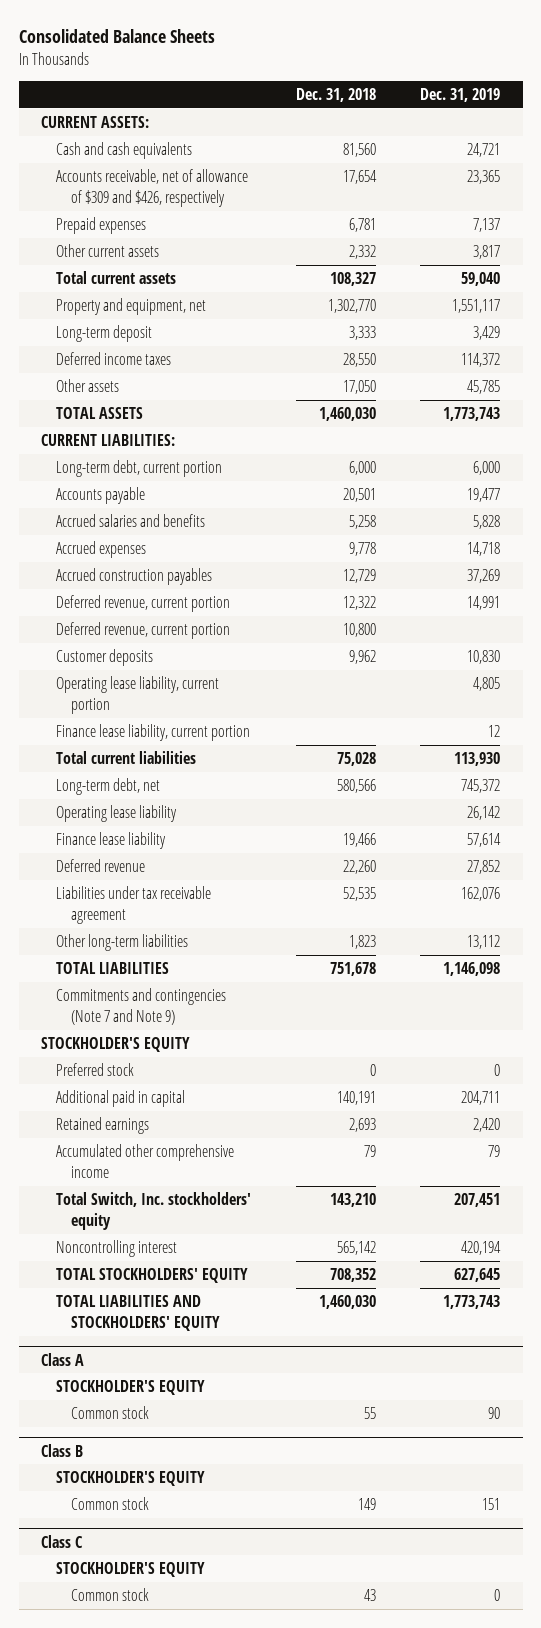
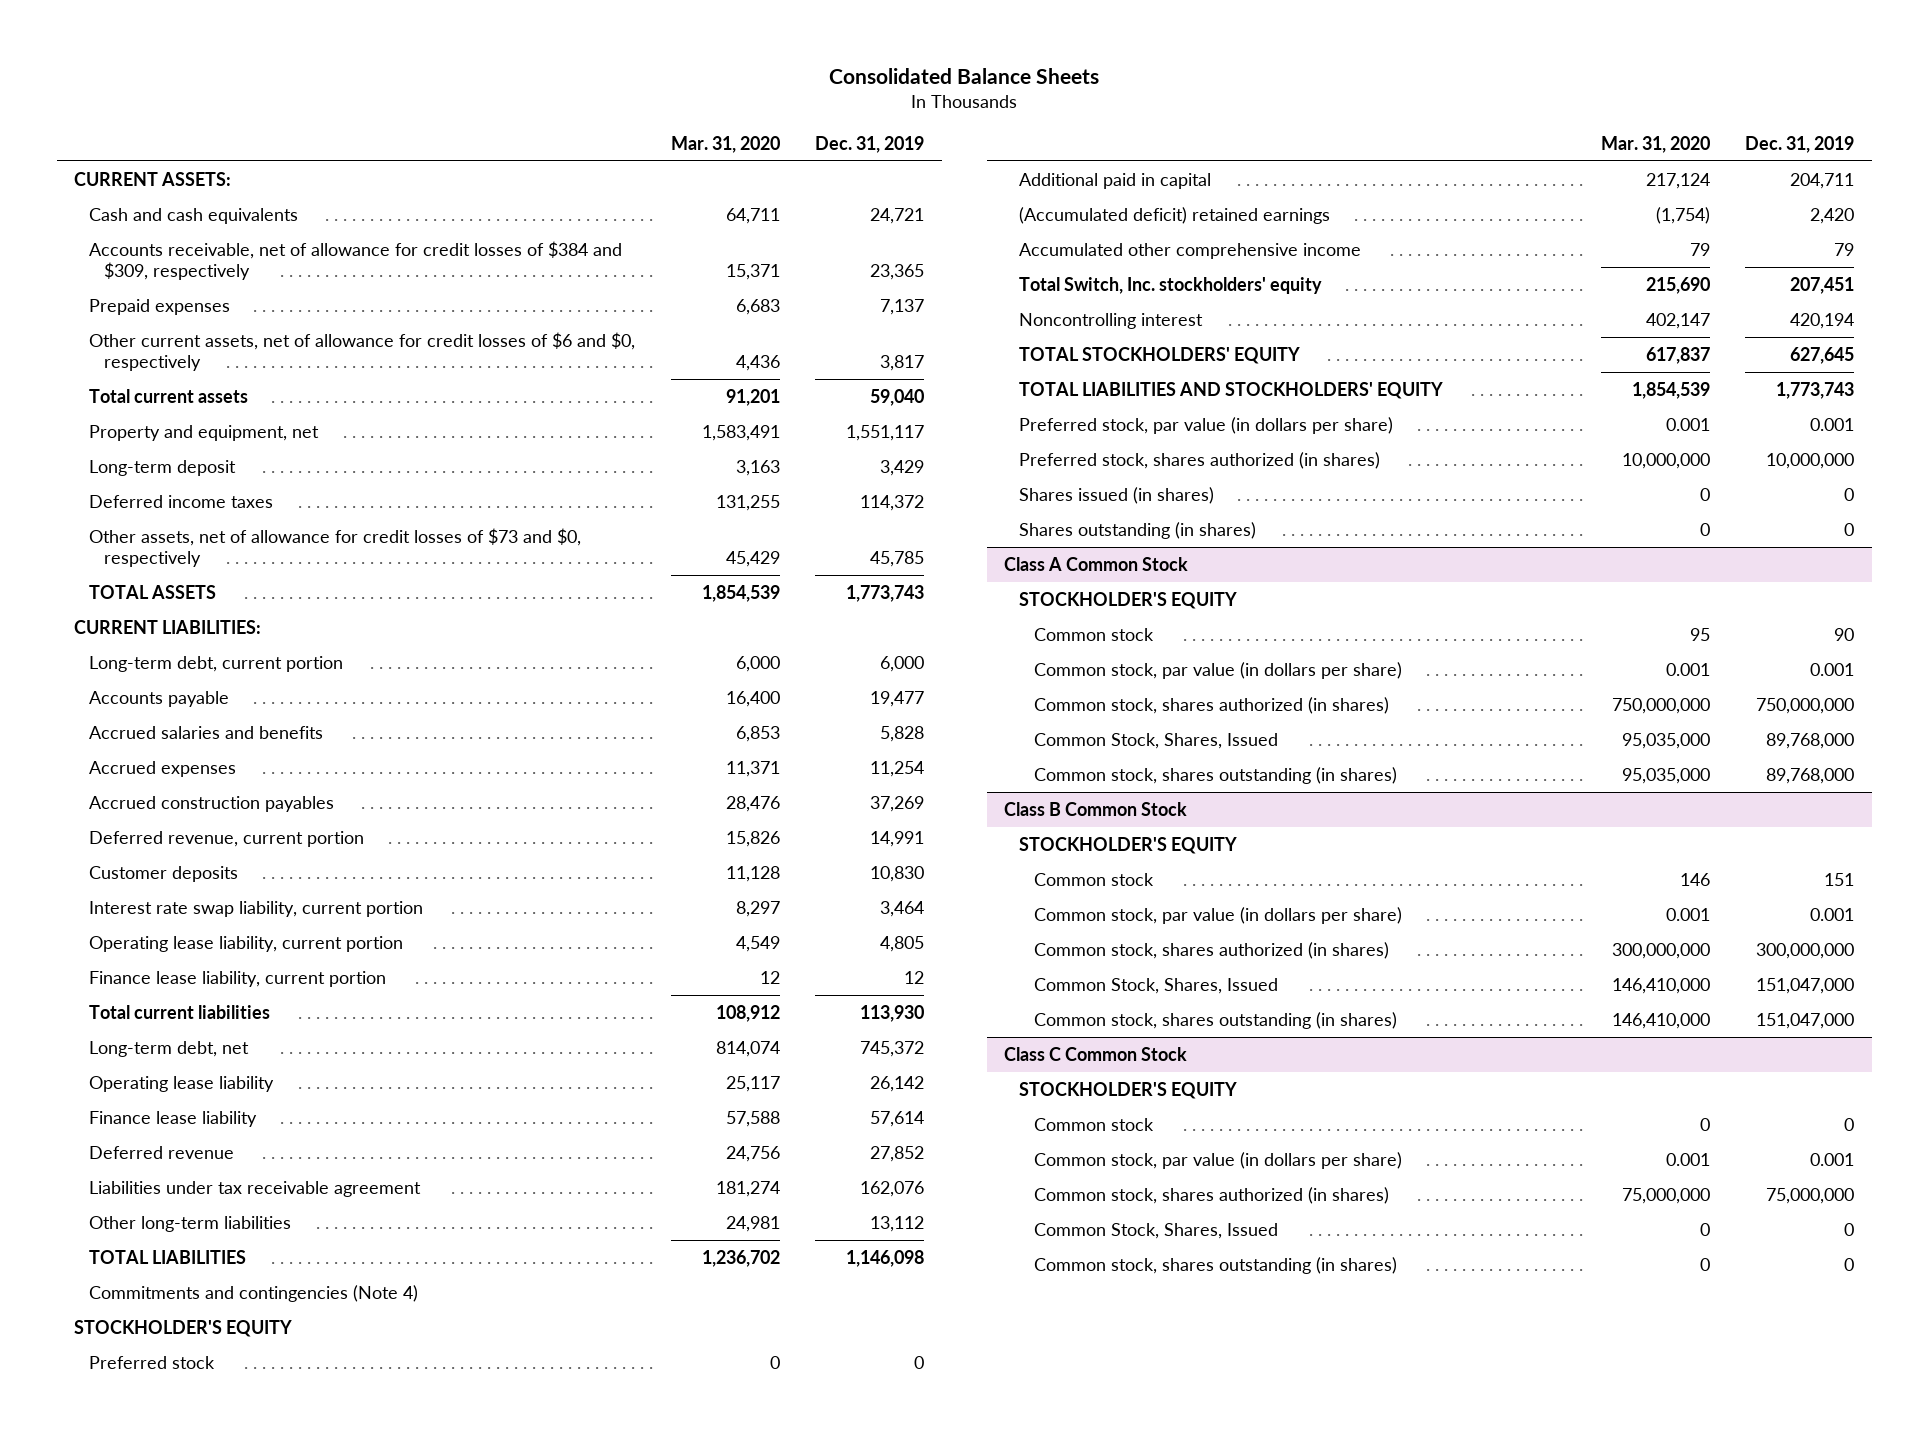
[295,87,376,102] Dec. 31, 2018 -> none
none -> [670,135,780,153] Mar. 31, 2020
[56,169,249,207] Accounts receivable, net of allowance of $309 and $426, respectively -> [88,240,622,281] Accounts receivable, net of allowance for credit losses of $384 and $309, respectively
[56,244,160,258] Other current assets -> [88,331,635,372] Other current assets, net of allowance for credit losses of $6 and $0, respectively
[56,379,120,393] Other assets -> [88,527,581,568] Other assets, net of allowance for credit losses of $73 and $0, respectively
[467,542,501,557] 14,718 -> [870,760,925,777] 11,254
[56,622,231,640] Deferred revenue, current portion -> none
none -> [88,900,423,917] Interest rate swap liability, current portion
[56,988,227,1025] Commitments and contingencies (Note 7 and Note 9) -> [88,1284,418,1302] Commitments and contingencies (Note 4)
[56,1117,150,1135] Retained earnings -> [1019,206,1331,224] (Accumulated deficit) retained earnings
none -> [1019,416,1394,434] Preferred stock, par value (in dollars per share)
none -> [1019,451,1381,469] Preferred stock, shares authorized (in shares)
none -> [1019,486,1215,504] Shares issued (in shares)
none -> [1019,521,1257,539] Shares outstanding (in shares)
[40,1352,84,1366] Class A -> [1004,556,1189,571] Class A Common Stock
none -> [1033,661,1402,679] Common stock, par value (in dollars per share)
none -> [1033,696,1389,714] Common stock, shares authorized (in shares)
none -> [1033,732,1278,749] Common Stock, Shares, Issued
none -> [1033,766,1397,784] Common stock, shares outstanding (in shares)
[40,1443,83,1457] Class B -> [1004,801,1188,816] Class B Common Stock
none -> [1033,906,1402,924] Common stock, par value (in dollars per share)
none -> [1033,941,1389,959] Common stock, shares authorized (in shares)
none -> [1033,977,1278,994] Common Stock, Shares, Issued
none -> [1033,1011,1397,1029] Common stock, shares outstanding (in shares)
[40,1534,83,1548] Class C -> [1004,1046,1188,1061] Class C Common Stock
none -> [1033,1151,1402,1169] Common stock, par value (in dollars per share)
none -> [1033,1186,1389,1204] Common stock, shares authorized (in shares)
none -> [1033,1222,1278,1239] Common Stock, Shares, Issued
none -> [1033,1256,1397,1274] Common stock, shares outstanding (in shares)

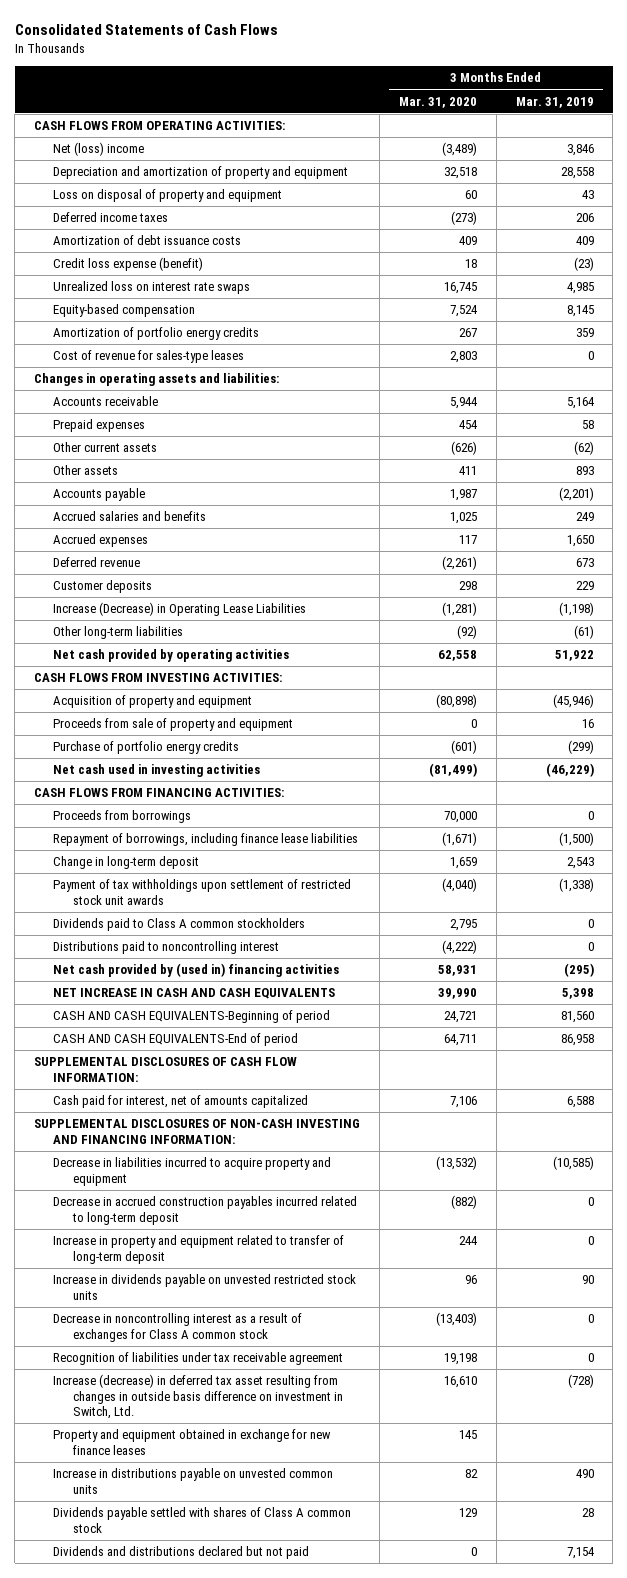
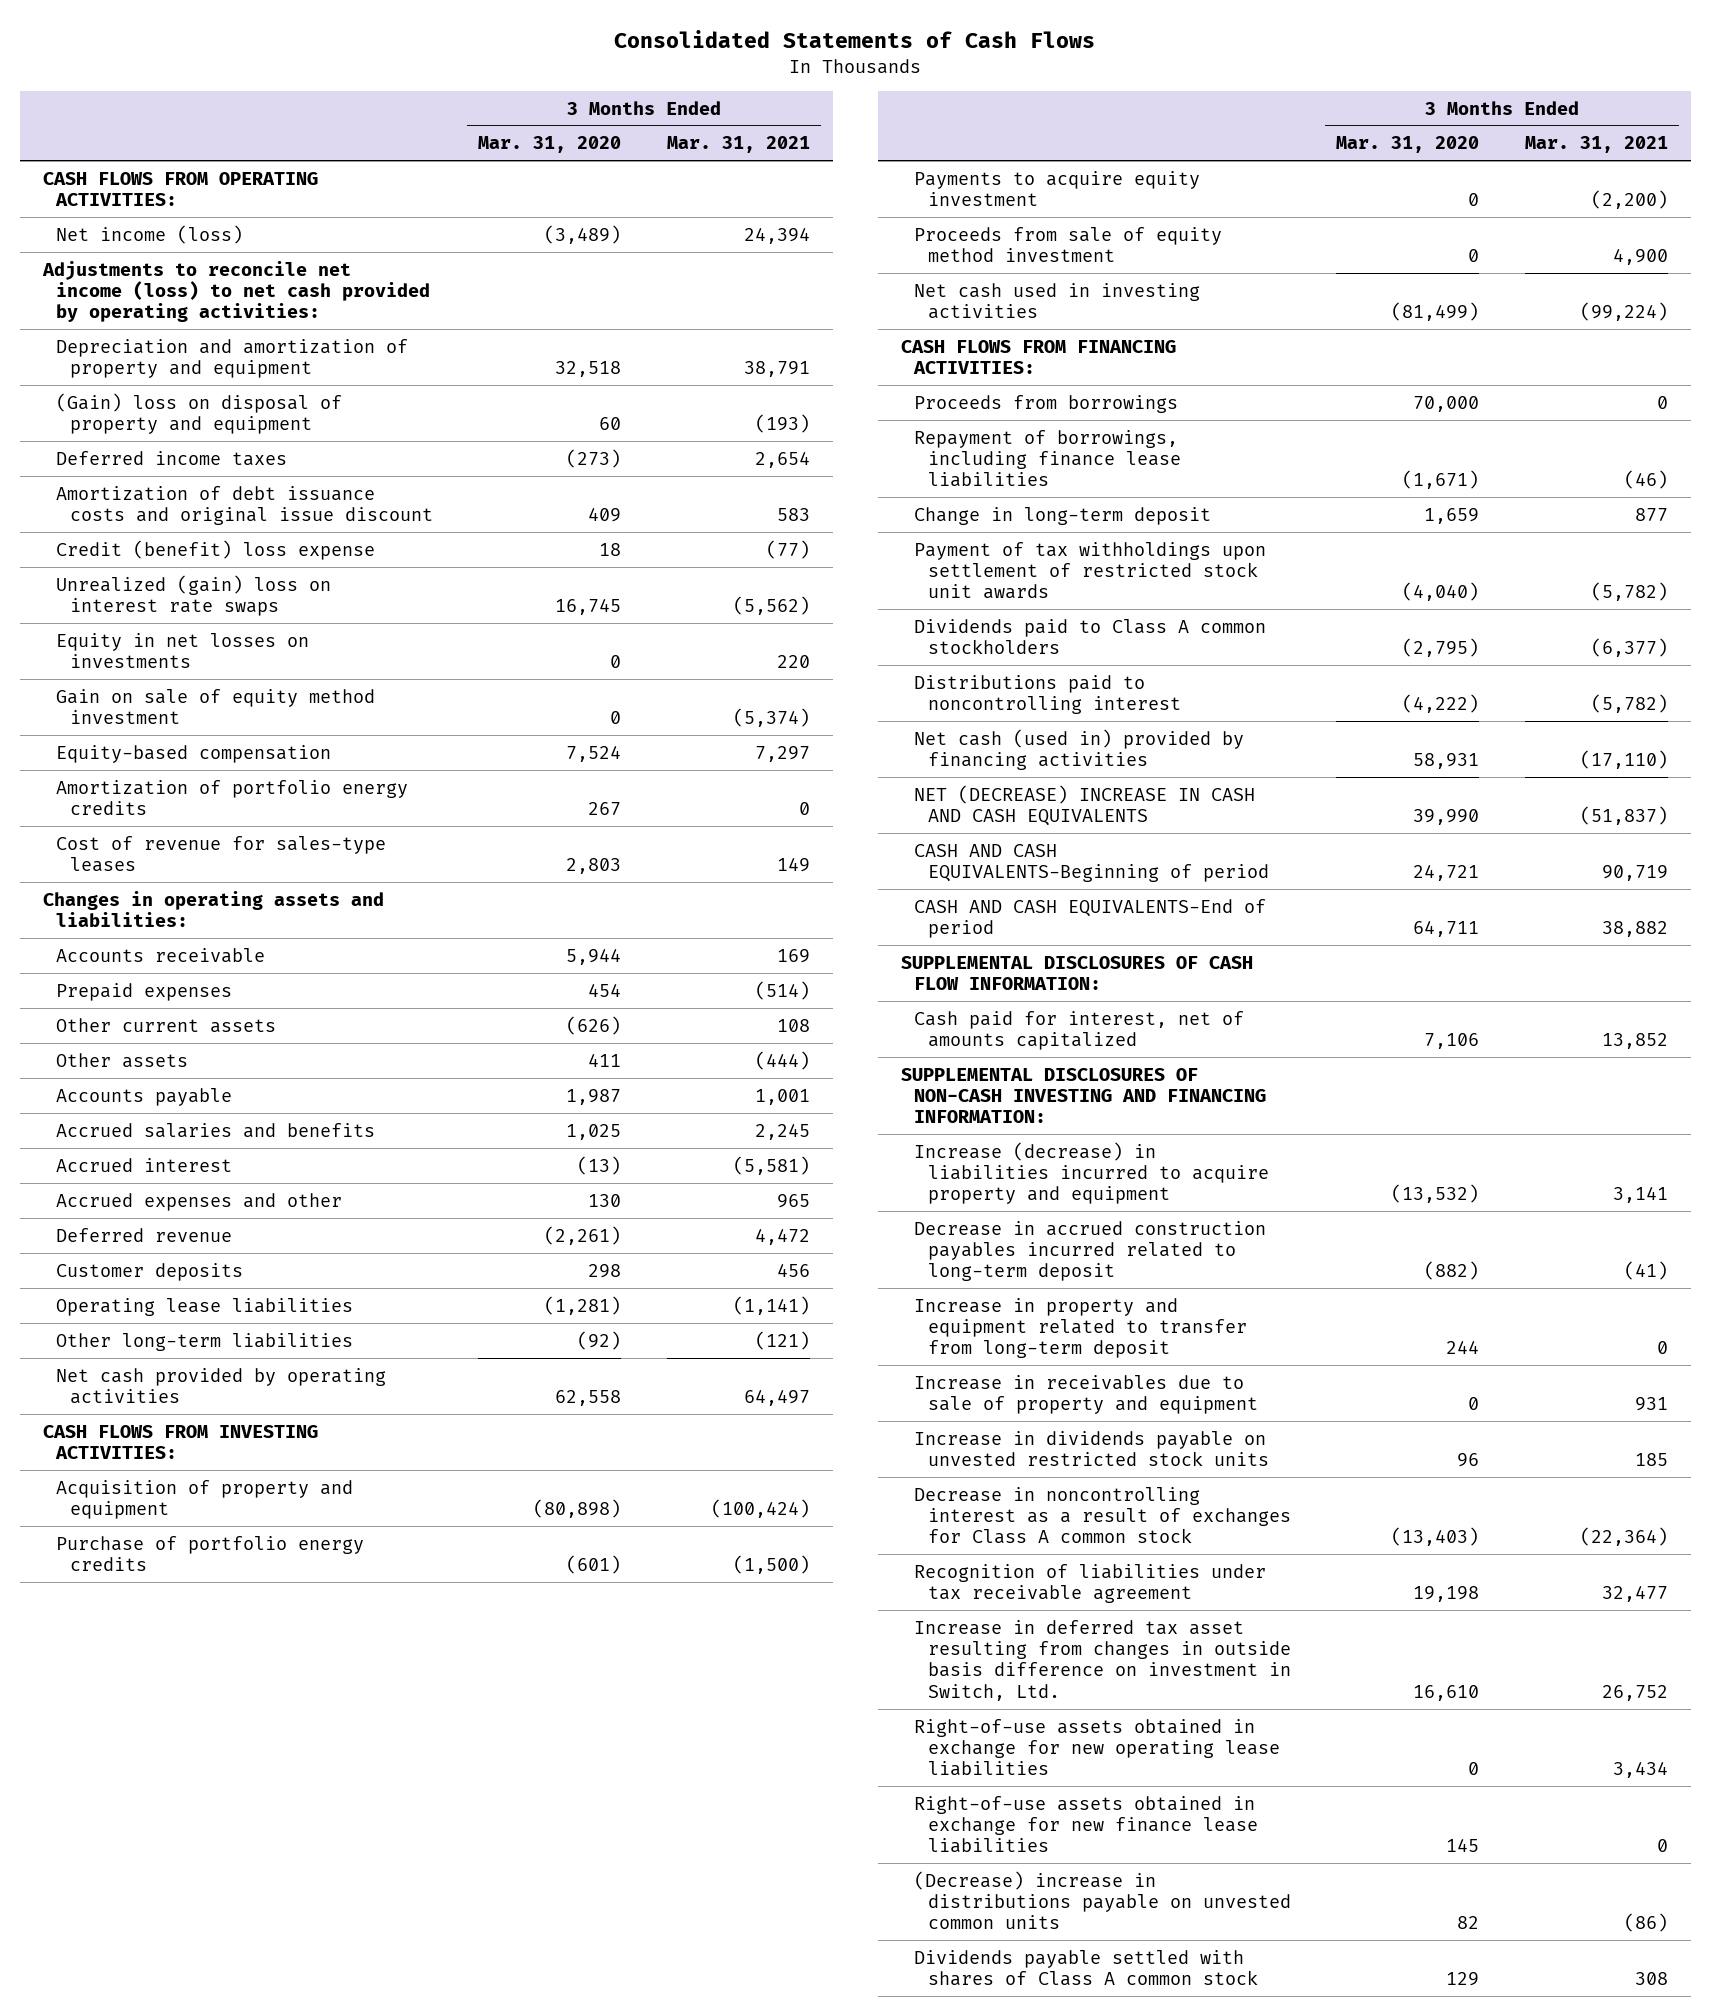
[515,96,594,108] Mar. 31, 2019 -> none
none -> [666,136,810,154] Mar. 31, 2021
[53,142,145,157] Net (loss) income -> [56,224,244,244] Net income (loss)
none -> [41,260,431,323] Adjustments to reconcile net income (loss) to net cash provided by operating activities:
[53,189,283,203] Loss on disposal of property and equipment -> [56,392,343,435] (Gain) loss on disposal of property and equipment
[53,235,242,246] Amortization of debt issuance costs -> [56,485,433,526] Amortization of debt issuance costs and original issue discount
[53,257,204,272] Credit loss expense (benefit) -> [56,539,376,560] Credit (benefit) loss expense
[53,281,251,295] Unrealized loss on interest rate swaps -> [56,574,332,617] Unrealized (gain) loss on interest rate swaps
none -> [56,632,310,669] Equity in net losses on investments
none -> [56,688,376,725] Gain on sale of equity method investment
none -> [56,1157,233,1172] Accrued interest
[53,534,149,548] Accrued expenses -> [56,1192,343,1211] Accrued expenses and other
[458,535,477,545] 117 -> [588,1193,622,1207] 130
[53,602,307,617] Increase (Decrease) in Operating Lease Liabilities -> [56,1297,354,1316] Operating lease liabilities
[53,718,294,732] Proceeds from sale of property and equipment -> none
none -> [914,170,1201,207] Payments to acquire equity investment
none -> [914,226,1223,263] Proceeds from sale of equity method investment
[449,919,477,932] 2,795 -> [1402,638,1480,658] (2,795)
[53,963,340,978] Net cash provided by (used in) financing activities -> [914,728,1245,771] Net cash (used in) provided by financing activities
[53,988,336,1000] NET INCREASE IN CASH AND CASH EQUIVALENTS -> [914,784,1256,827] NET (DECREASE) INCREASE IN CASH AND CASH EQUIVALENTS
[53,1157,332,1186] Decrease in liabilities incurred to acquire property and equipment -> [914,1141,1269,1205] Increase (decrease) in liabilities incurred to acquire property and equipment
[53,1235,345,1264] Increase in property and equipment related to transfer of long-term deposit -> [914,1297,1247,1359] Increase in property and equipment related to transfer from long-term deposit
none -> [914,1374,1258,1415] Increase in receivables due to sale of property and equipment
[53,1374,343,1420] Increase (decrease) in deferred tax asset resulting from changes in outside basis difference on investment in Switch, Ltd. -> [914,1619,1291,1701] Increase in deferred tax asset resulting from changes in outside basis difference on investment in Switch, Ltd.
none -> [914,1718,1280,1777] Right-of-use assets obtained in exchange for new operating lease liabilities
[53,1429,332,1455] Property and equipment obtained in exchange for new finance leases -> [914,1795,1258,1854] Right-of-use assets obtained in exchange for new finance lease liabilities
[53,1468,334,1494] Increase in distributions payable on unvested common units -> [914,1870,1291,1930] (Decrease) increase in distributions payable on unvested common units
[53,1546,310,1560] Dividends and distributions declared but not paid -> none

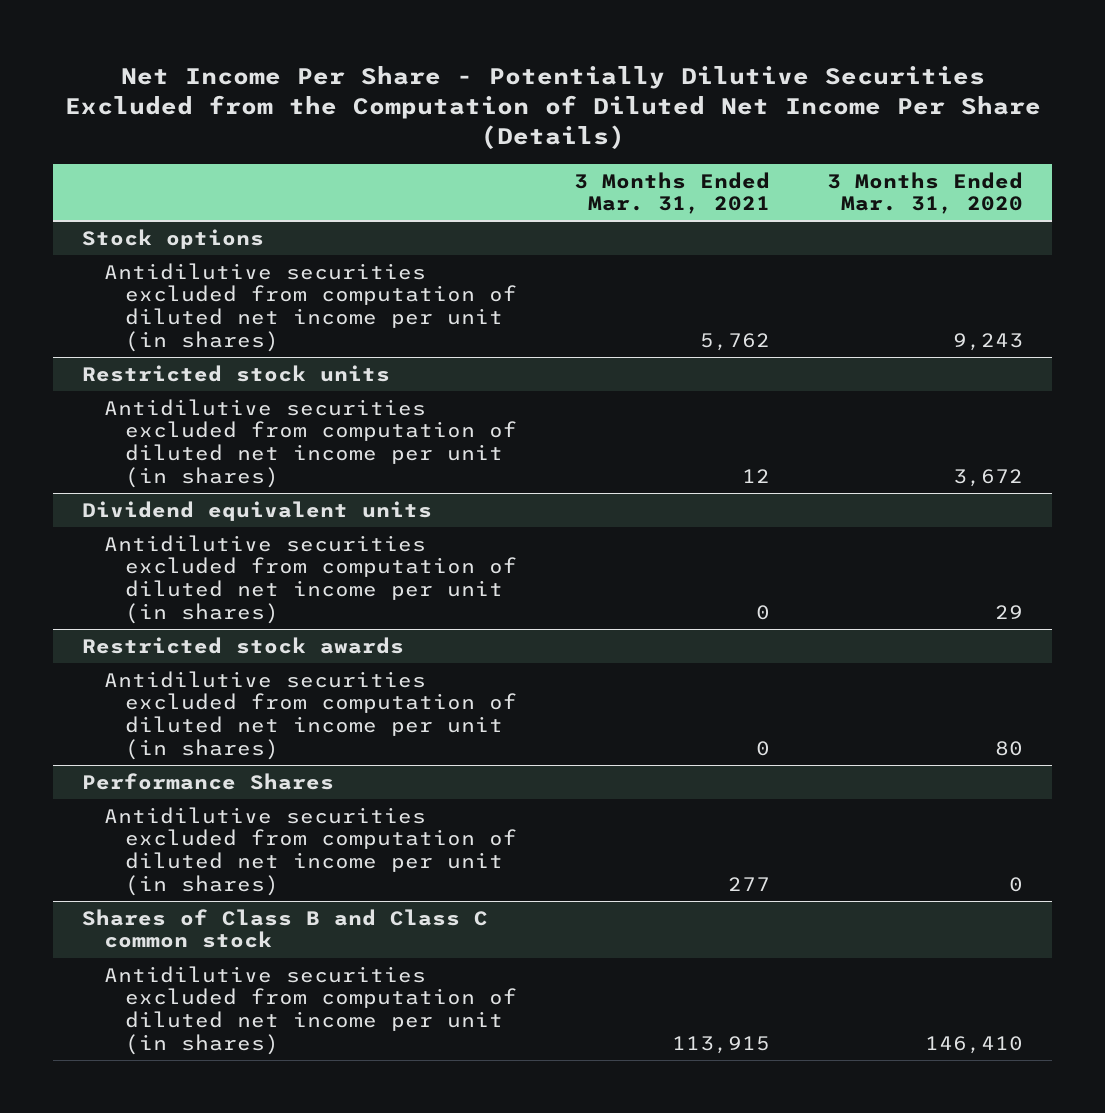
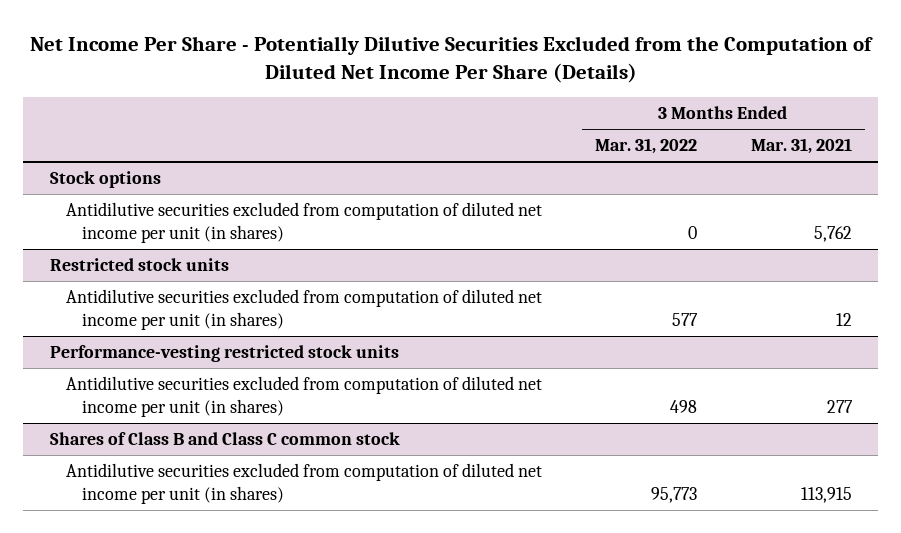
[827,171,1024,215] 3 Months Ended Mar. 31, 2020 -> none
none -> [595,138,698,155] Mar. 31, 2022
[81,500,432,521] Dividend equivalent units -> none
[103,534,518,624] Antidilutive securities excluded from computation of diluted net income per unit (in shares) -> none
[81,636,404,654] Restricted stock awards -> none
[103,670,518,760] Antidilutive securities excluded from computation of diluted net income per unit (in shares) -> none
[81,772,334,790] Performance Shares -> [49,345,399,363] Performance-vesting restricted stock units

